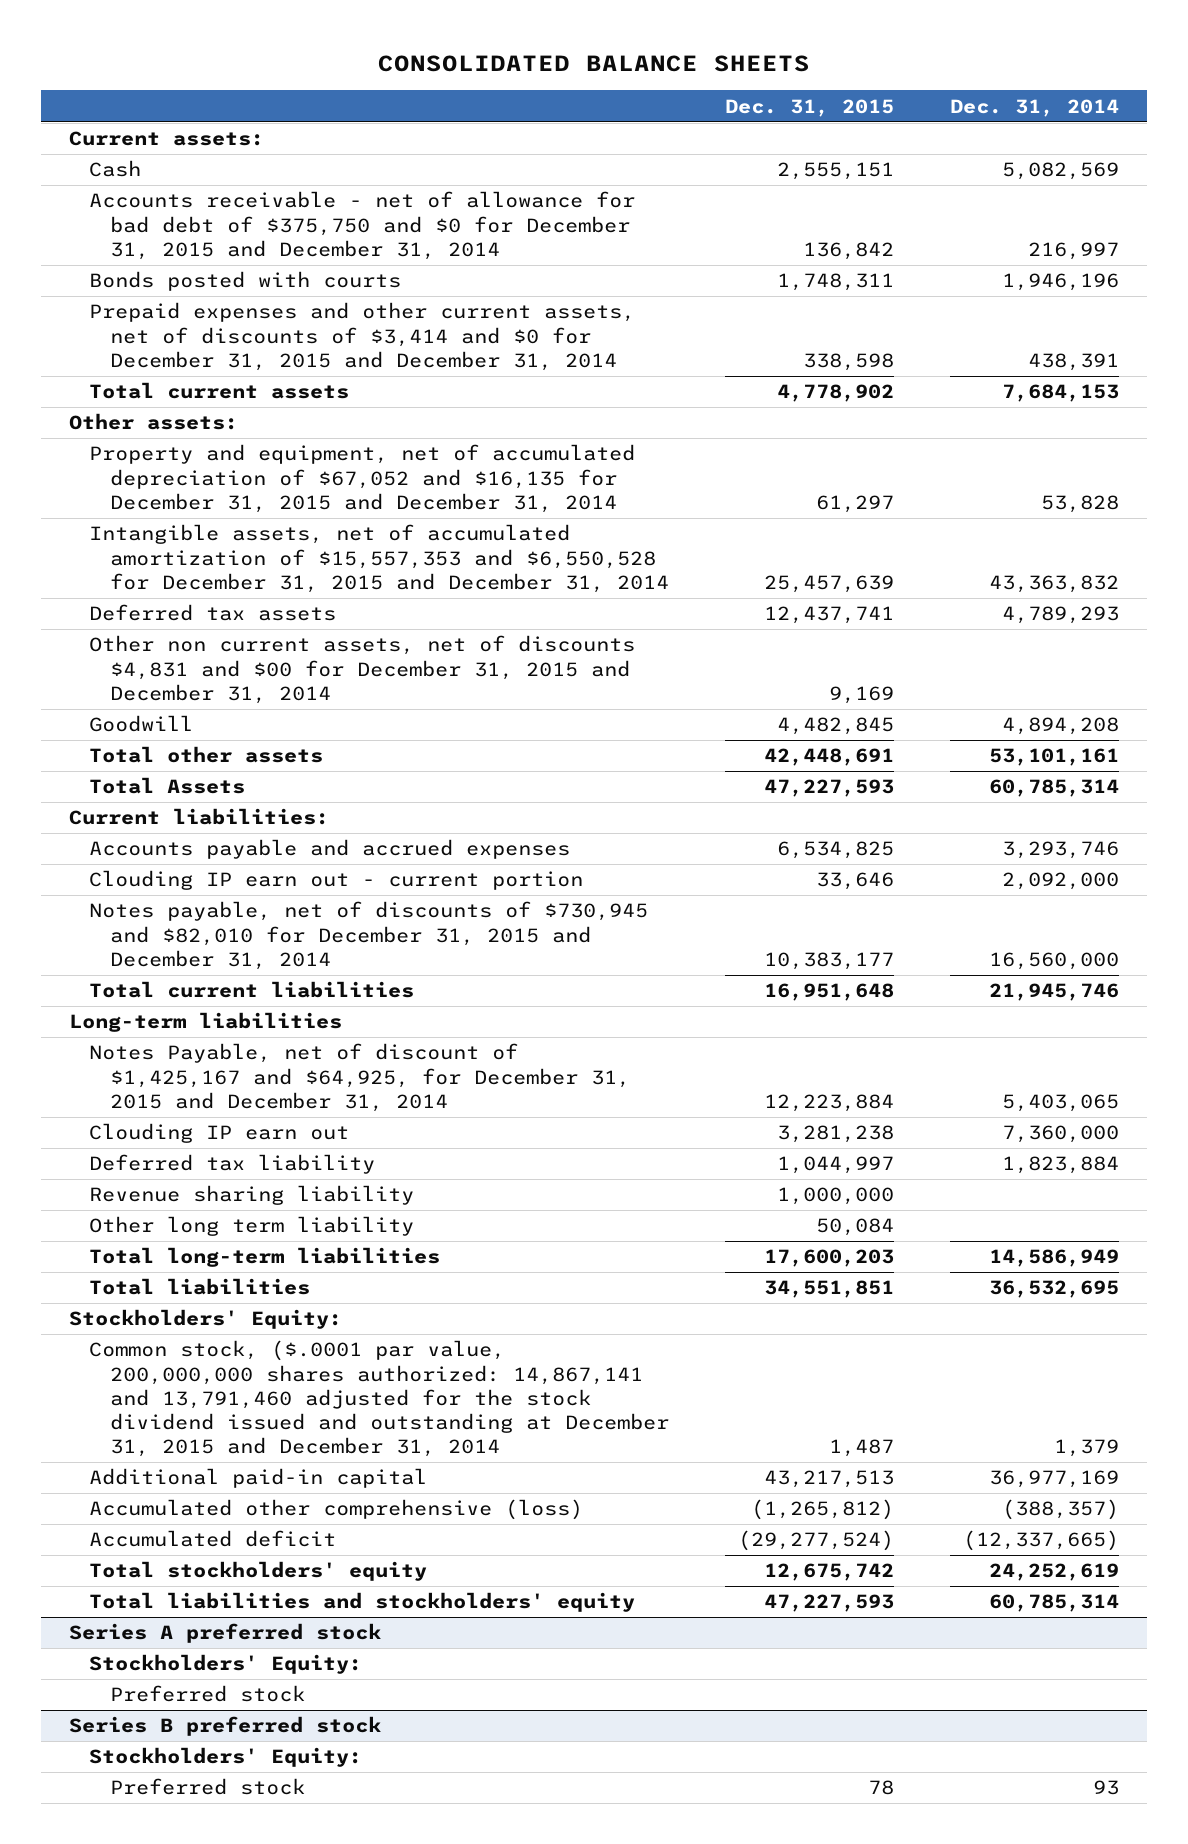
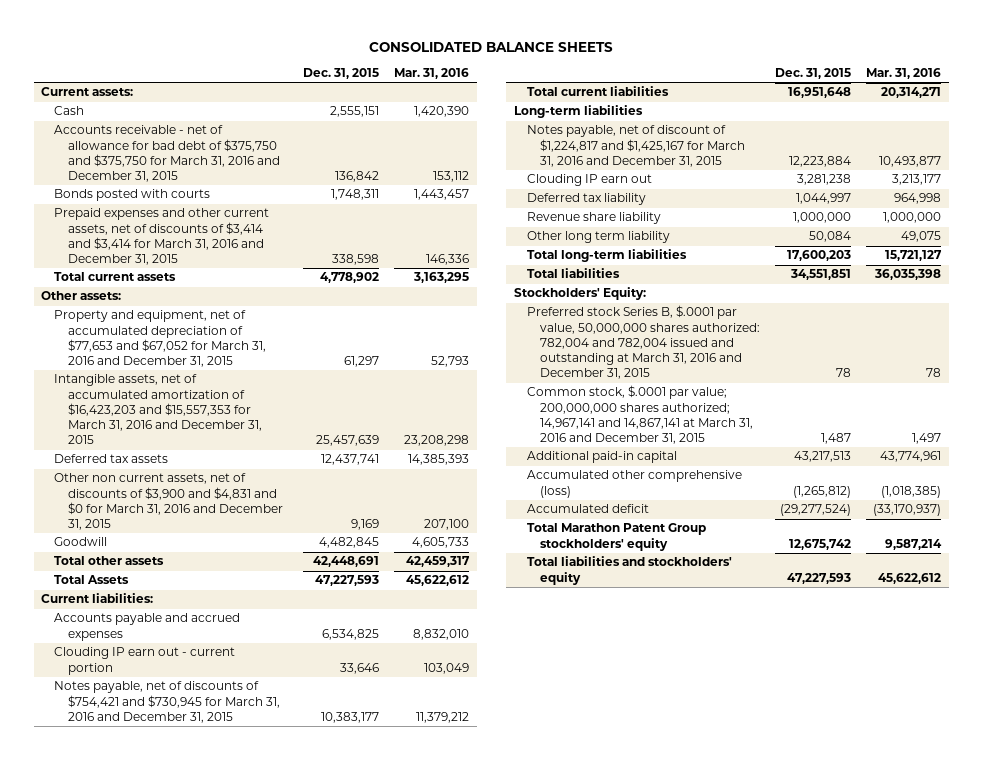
[949,98,1119,117] Dec. 31, 2014 -> none
none -> [394,68,470,80] Mar. 31, 2016
[89,191,636,260] Accounts receivable - net of allowance for bad debt of $375,750 and $0 for December 31, 2015 and December 31, 2014 -> [54,125,280,183] Accounts receivable - net of allowance for bad debt of $375,750 and $375,750 for March 31, 2016 and December 31, 2015
[89,302,636,371] Prepaid expenses and other current assets, net of discounts of $3,414 and $0 for December 31, 2015 and December 31, 2014 -> [54,208,270,266] Prepaid expenses and other current assets, net of discounts of $3,414 and $3,414 for March 31, 2016 and December 31, 2015
[89,444,636,513] Property and equipment, net of accumulated depreciation of $67,052 and $16,135 for December 31, 2015 and December 31, 2014 -> [54,310,266,368] Property and equipment, net of accumulated depreciation of $77,653 and $67,052 for March 31, 2016 and December 31, 2015
[89,524,669,593] Intangible assets, net of accumulated amortization of $15,557,353 and $6,550,528 for December 31, 2015 and December 31, 2014 -> [54,374,262,445] Intangible assets, net of accumulated amortization of $16,423,203 and $15,557,353 for March 31, 2016 and December 31, 2015
[89,635,636,704] Other non current assets, net of discounts $4,831 and $00 for December 31, 2015 and December 31, 2014 -> [54,473,283,531] Other non current assets, net of discounts of $3,900 and $4,831 and $0 for March 31, 2016 and December 31, 2015
[89,901,649,970] Notes payable, net of discounts of $730,945 and $82,010 for December 31, 2015 and December 31, 2014 -> [54,681,280,723] Notes payable, net of discounts of $754,421 and $730,945 for March 31, 2016 and December 31, 2015
[89,1043,630,1112] Notes Payable, net of discount of $1,425,167 and $64,925, for December 31, 2015 and December 31, 2014 -> [526,125,746,167] Notes payable, net of discount of $1,224,817 and $1,425,167 for March 31, 2016 and December 31, 2015
[89,1185,415,1206] Revenue sharing liability -> [526,212,661,225] Revenue share liability
none -> [526,305,761,380] Preferred stock Series B, $.0001 par value, 50,000,000 shares authorized: 782,004 and 782,004 issued and outstanding at March 31, 2016 and December 31, 2015
[89,1340,669,1458] Common stock, ($.0001 par value, 200,000,000 shares authorized: 14,867,141 and 13,791,460 adjusted for the stock dividend issued and outstanding at December 31, 2015 and December 31, 2014 -> [526,385,754,445] Common stock, $.0001 par value; 200,000,000 shares authorized; 14,967,141 and 14,867,141 at March 31, 2016 and December 31, 2015
[89,1561,428,1582] Total stockholders' equity -> [526,523,706,551] Total Marathon Patent Group stockholders' equity
[69,1623,382,1644] Series A preferred stock -> none
[89,1654,363,1675] Stockholders' Equity: -> none
[109,1685,305,1703] Preferred stock -> none
[69,1716,382,1737] Series B preferred stock -> none
[89,1747,363,1768] Stockholders' Equity: -> none
[109,1778,305,1796] Preferred stock -> none

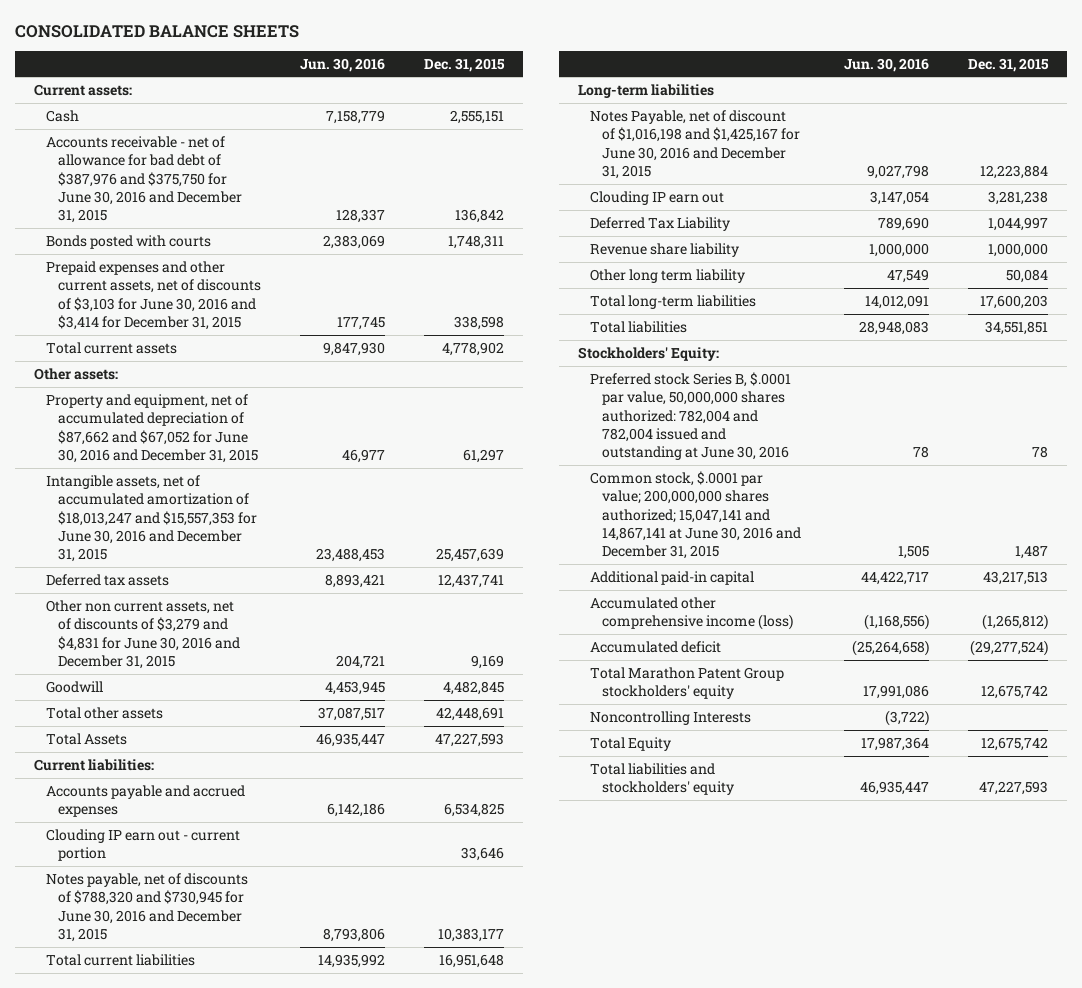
[394,68,470,80] Mar. 31, 2016 -> none
none -> [300,57,386,72] Jun. 30, 2016
[54,125,280,183] Accounts receivable - net of allowance for bad debt of $375,750 and $375,750 for March 31, 2016 and December 31, 2015 -> [46,135,243,224] Accounts receivable - net of allowance for bad debt of $387,976 and $375,750 for June 30, 2016 and December 31, 2015
[54,208,270,266] Prepaid expenses and other current assets, net of discounts of $3,414 and $3,414 for March 31, 2016 and December 31, 2015 -> [46,260,262,330] Prepaid expenses and other current assets, net of discounts of $3,103 for June 30, 2016 and $3,414 for December 31, 2015
[54,310,266,368] Property and equipment, net of accumulated depreciation of $77,653 and $67,052 for March 31, 2016 and December 31, 2015 -> [46,393,259,463] Property and equipment, net of accumulated depreciation of $87,662 and $67,052 for June 30, 2016 and December 31, 2015
[54,374,262,445] Intangible assets, net of accumulated amortization of $16,423,203 and $15,557,353 for March 31, 2016 and December 31, 2015 -> [46,474,258,563] Intangible assets, net of accumulated amortization of $18,013,247 and $15,557,353 for June 30, 2016 and December 31, 2015
[54,473,283,531] Other non current assets, net of discounts of $3,900 and $4,831 and $0 for March 31, 2016 and December 31, 2015 -> [46,599,241,669] Other non current assets, net of discounts of $3,279 and $4,831 for June 30, 2016 and December 31, 2015
[54,681,280,723] Notes payable, net of discounts of $754,421 and $730,945 for March 31, 2016 and December 31, 2015 -> [46,872,249,942] Notes payable, net of discounts of $788,320 and $730,945 for June 30, 2016 and December 31, 2015
[526,125,746,167] Notes payable, net of discount of $1,224,817 and $1,425,167 for March 31, 2016 and December 31, 2015 -> [590,109,801,179] Notes Payable, net of discount of $1,016,198 and $1,425,167 for June 30, 2016 and December 31, 2015
[526,193,646,206] Deferred tax liability -> [590,216,731,231] Deferred Tax Liability
[526,305,761,380] Preferred stock Series B, $.0001 par value, 50,000,000 shares authorized: 782,004 and 782,004 issued and outstanding at March 31, 2016 and December 31, 2015 -> [590,371,792,461] Preferred stock Series B, $.0001 par value, 50,000,000 shares authorized: 782,004 and 782,004 issued and outstanding at June 30, 2016
[526,385,754,445] Common stock, $.0001 par value; 200,000,000 shares authorized; 14,967,141 and 14,867,141 at March 31, 2016 and December 31, 2015 -> [590,470,802,560] Common stock, $.0001 par value; 200,000,000 shares authorized; 15,047,141 and 14,867,141 at June 30, 2016 and December 31, 2015
[526,470,742,498] Accumulated other comprehensive (loss) -> [590,596,794,631] Accumulated other comprehensive income (loss)
none -> [590,710,752,725] Noncontrolling Interests
none -> [590,736,672,751] Total Equity

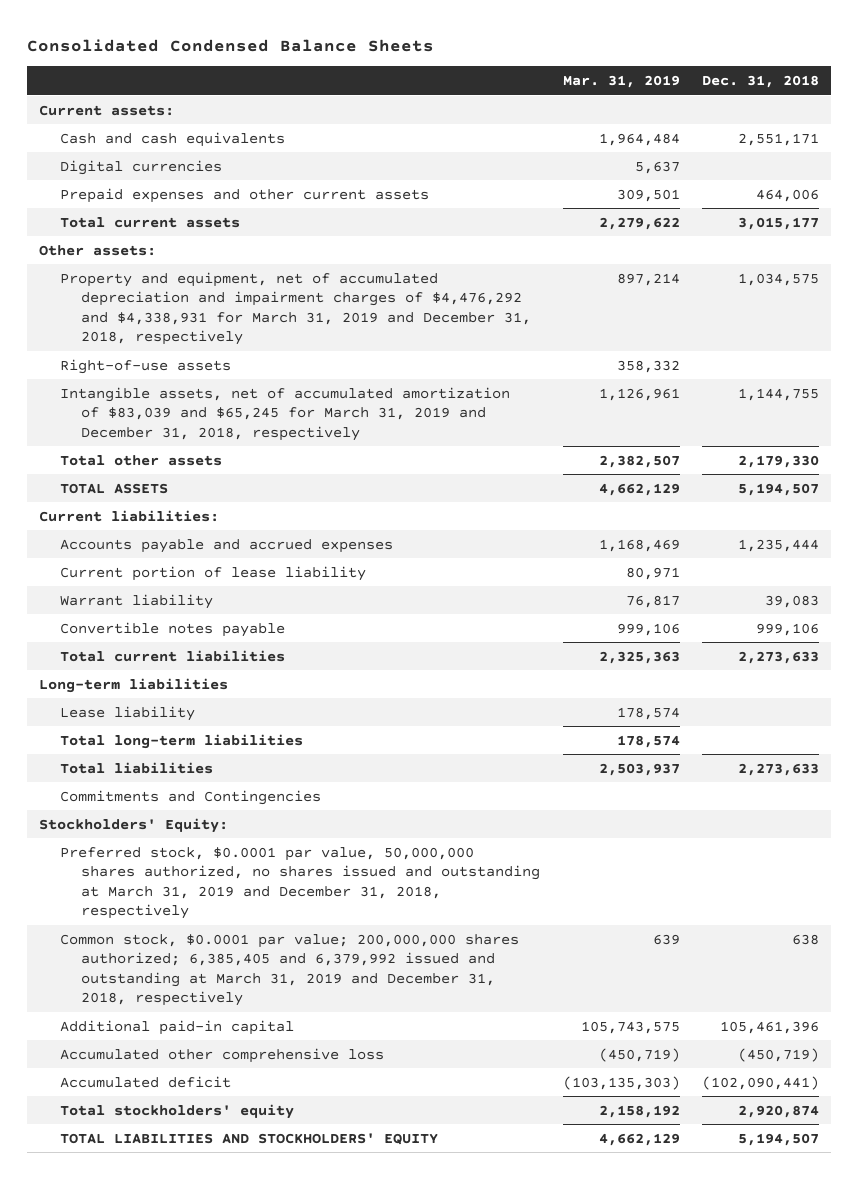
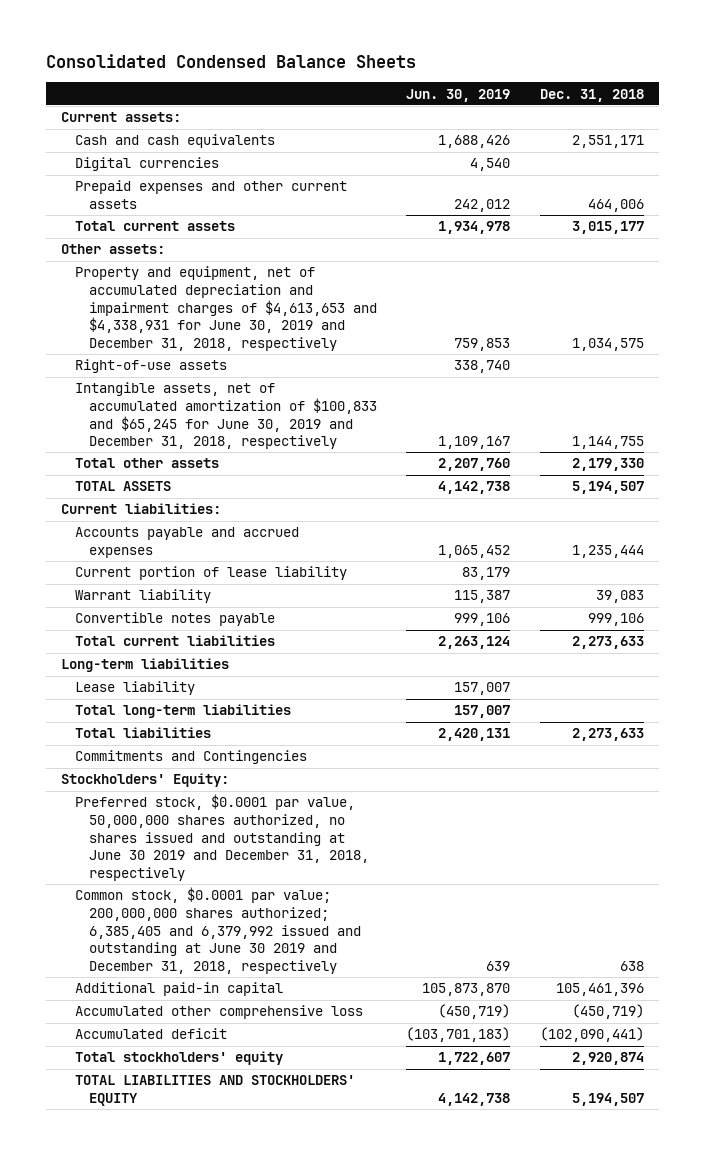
[562,75,680,89] Mar. 31, 2019 -> none
none -> [406,88,511,102] Jun. 30, 2019
[60,271,532,346] Property and equipment, net of accumulated depreciation and impairment charges of $4,476,292 and $4,338,931 for March 31, 2019 and December 31, 2018, respectively -> [74,266,377,351] Property and equipment, net of accumulated depreciation and impairment charges of $4,613,653 and $4,338,931 for June 30, 2019 and December 31, 2018, respectively
[60,386,511,441] Intangible assets, net of accumulated amortization of $83,039 and $65,245 for March 31, 2019 and December 31, 2018, respectively -> [74,382,377,450] Intangible assets, net of accumulated amortization of $100,833 and $65,245 for June 30, 2019 and December 31, 2018, respectively
[60,846,541,920] Preferred stock, $0.0001 par value, 50,000,000 shares authorized, no shares issued and outstanding at March 31, 2019 and December 31, 2018, respectively -> [74,794,369,881] Preferred stock, $0.0001 par value, 50,000,000 shares authorized, no shares issued and outstanding at June 30 2019 and December 31, 2018, respectively
[60,933,520,1007] Common stock, $0.0001 par value; 200,000,000 shares authorized; 6,385,405 and 6,379,992 issued and outstanding at March 31, 2019 and December 31, 2018, respectively -> [74,887,361,974] Common stock, $0.0001 par value; 200,000,000 shares authorized; 6,385,405 and 6,379,992 issued and outstanding at June 30 2019 and December 31, 2018, respectively

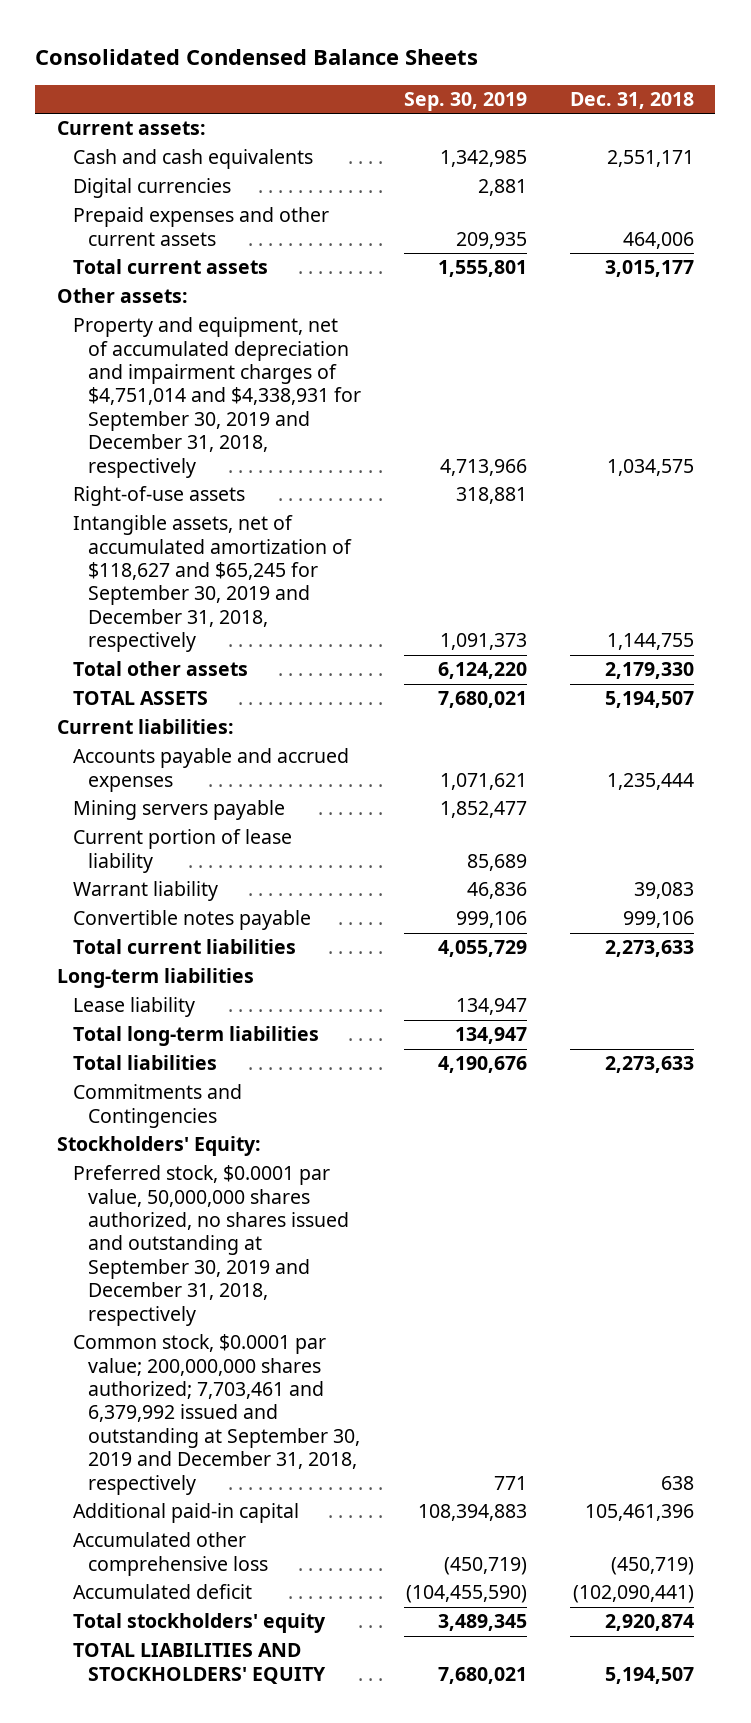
[406,88,511,102] Jun. 30, 2019 -> none
none -> [404,91,528,111] Sep. 30, 2019
[74,266,377,351] Property and equipment, net of accumulated depreciation and impairment charges of $4,613,653 and $4,338,931 for June 30, 2019 and December 31, 2018, respectively -> [72,317,362,478] Property and equipment, net of accumulated depreciation and impairment charges of $4,751,014 and $4,338,931 for September 30, 2019 and December 31, 2018, respectively
[74,382,377,450] Intangible assets, net of accumulated amortization of $100,833 and $65,245 for June 30, 2019 and December 31, 2018, respectively -> [72,515,353,653] Intangible assets, net of accumulated amortization of $118,627 and $65,245 for September 30, 2019 and December 31, 2018, respectively
none -> [72,800,285,821] Mining servers payable
[74,794,369,881] Preferred stock, $0.0001 par value, 50,000,000 shares authorized, no shares issued and outstanding at June 30 2019 and December 31, 2018, respectively -> [72,1165,350,1326] Preferred stock, $0.0001 par value, 50,000,000 shares authorized, no shares issued and outstanding at September 30, 2019 and December 31, 2018, respectively
[74,887,361,974] Common stock, $0.0001 par value; 200,000,000 shares authorized; 6,385,405 and 6,379,992 issued and outstanding at June 30 2019 and December 31, 2018, respectively -> [72,1334,361,1495] Common stock, $0.0001 par value; 200,000,000 shares authorized; 7,703,461 and 6,379,992 issued and outstanding at September 30, 2019 and December 31, 2018, respectively

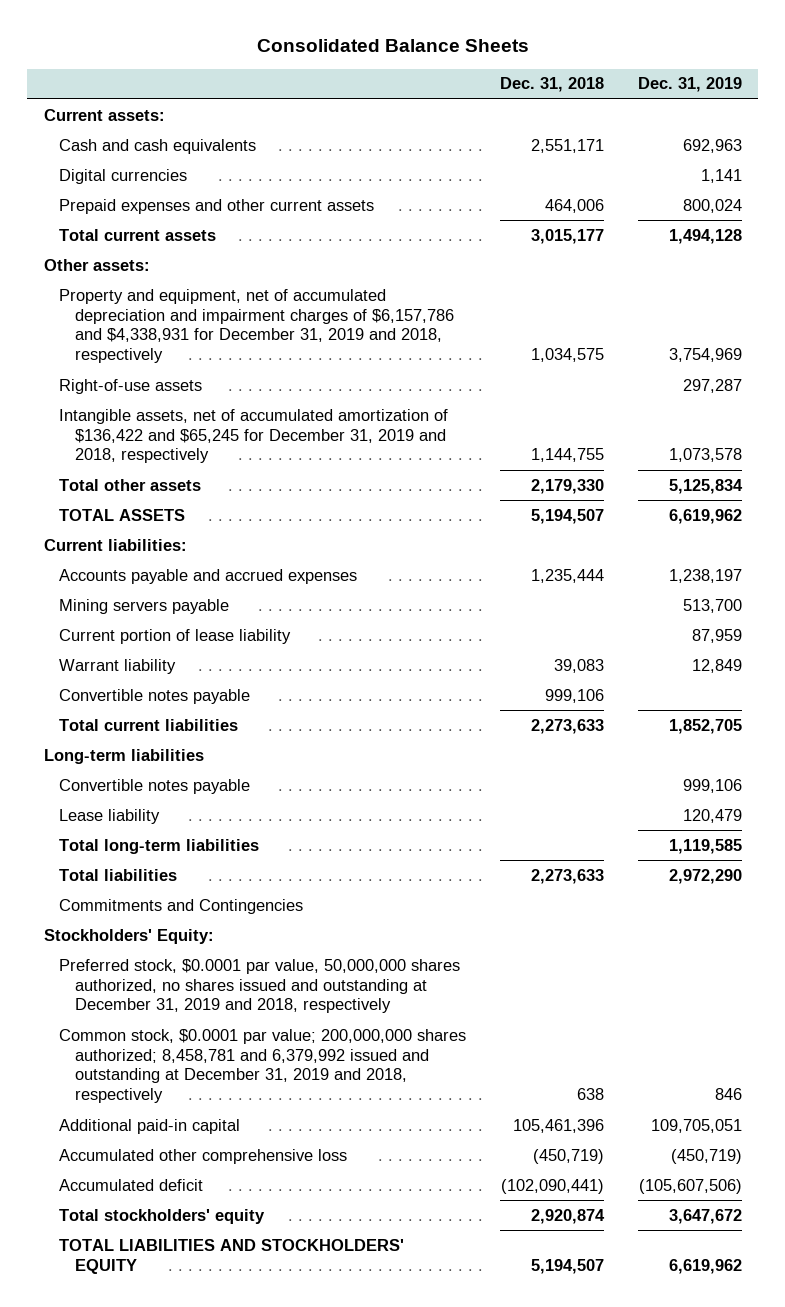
[35,49,479,66] Consolidated Condensed Balance Sheets -> [256,39,529,53] Consolidated Balance Sheets
[404,91,528,111] Sep. 30, 2019 -> none
none -> [637,77,742,93] Dec. 31, 2019
[72,317,362,478] Property and equipment, net of accumulated depreciation and impairment charges of $4,751,014 and $4,338,931 for September 30, 2019 and December 31, 2018, respectively -> [59,288,455,364] Property and equipment, net of accumulated depreciation and impairment charges of $6,157,786 and $4,338,931 for December 31, 2019 and 2018, respectively
[72,515,353,653] Intangible assets, net of accumulated amortization of $118,627 and $65,245 for September 30, 2019 and December 31, 2018, respectively -> [59,408,449,464] Intangible assets, net of accumulated amortization of $136,422 and $65,245 for December 31, 2019 and 2018, respectively
none -> [59,778,251,794] Convertible notes payable
[72,1165,350,1326] Preferred stock, $0.0001 par value, 50,000,000 shares authorized, no shares issued and outstanding at September 30, 2019 and December 31, 2018, respectively -> [59,958,461,1014] Preferred stock, $0.0001 par value, 50,000,000 shares authorized, no shares issued and outstanding at December 31, 2019 and 2018, respectively
[72,1334,361,1495] Common stock, $0.0001 par value; 200,000,000 shares authorized; 7,703,461 and 6,379,992 issued and outstanding at September 30, 2019 and December 31, 2018, respectively -> [59,1028,467,1104] Common stock, $0.0001 par value; 200,000,000 shares authorized; 8,458,781 and 6,379,992 issued and outstanding at December 31, 2019 and 2018, respectively

